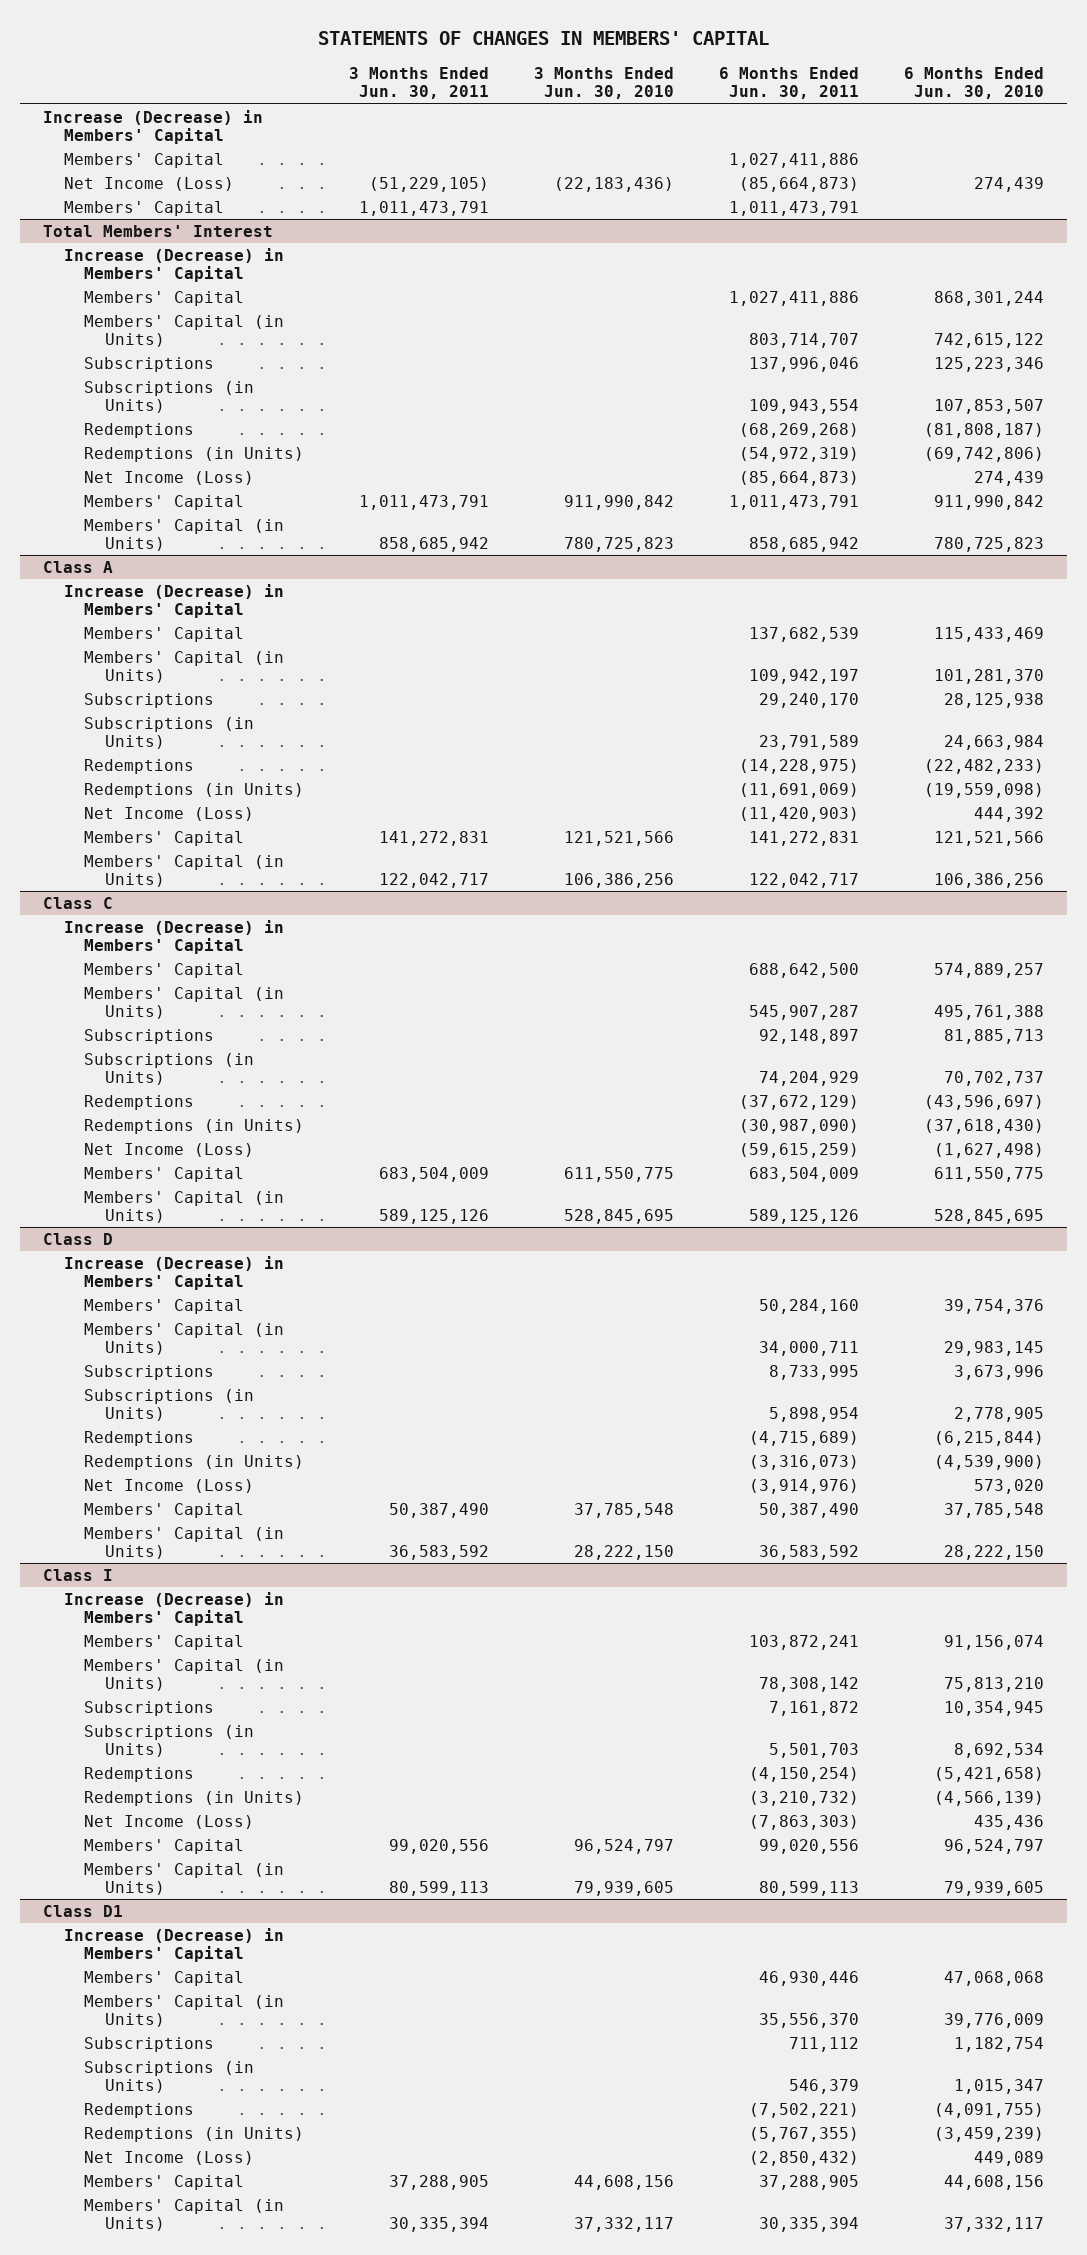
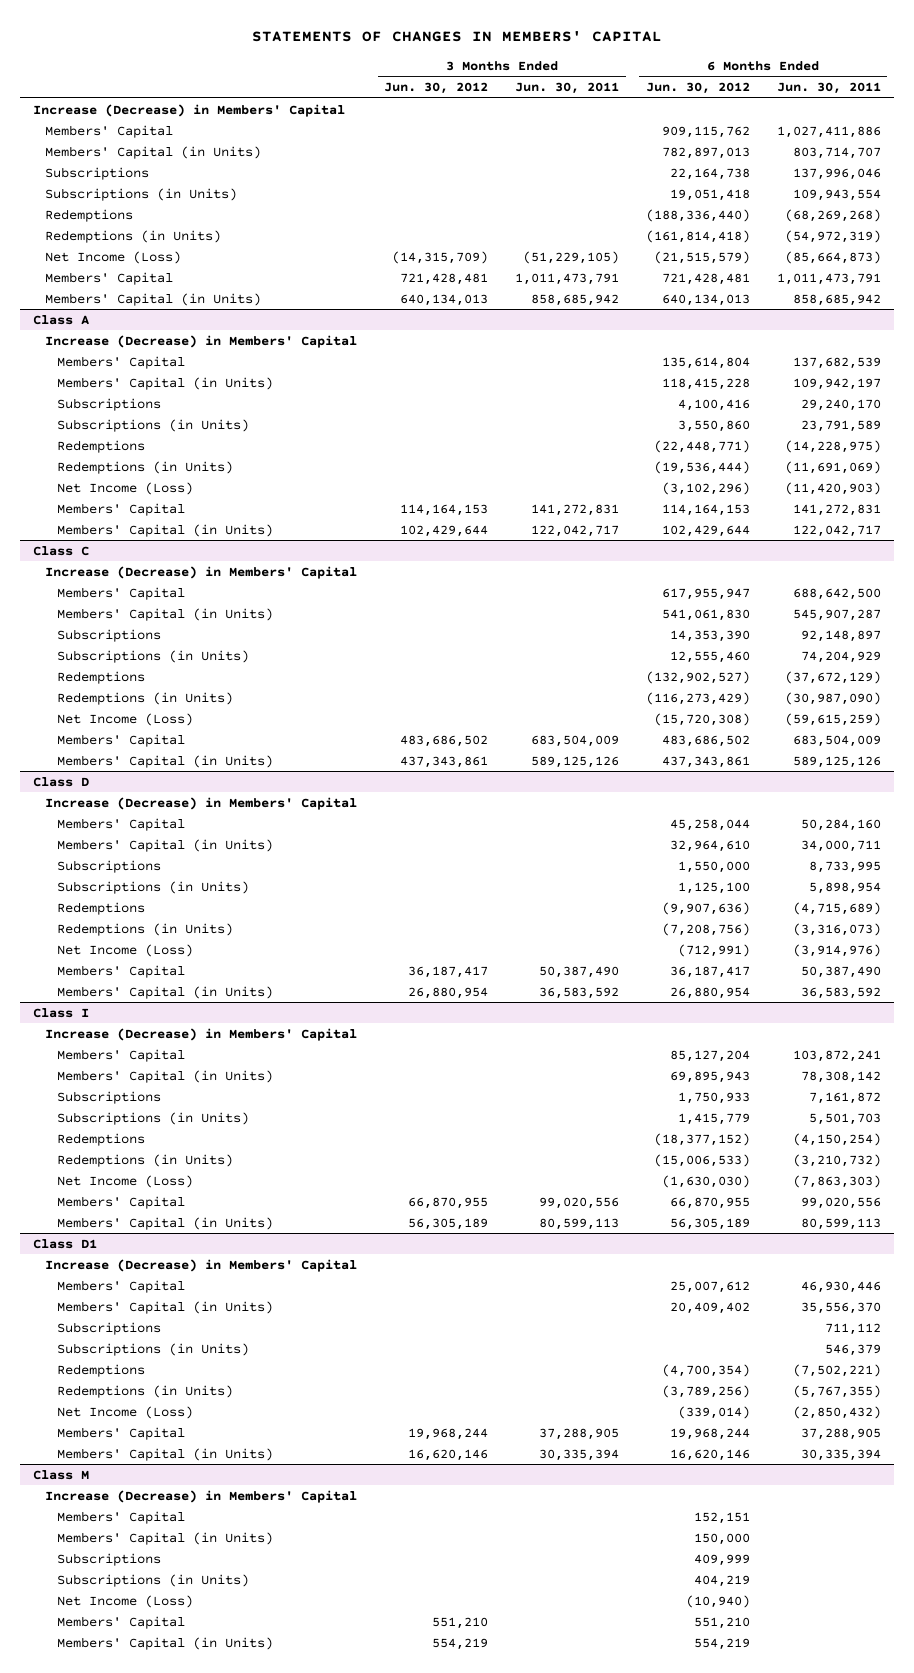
[534,66,675,100] 3 Months Ended Jun. 30, 2010 -> none
[904,66,1045,100] 6 Months Ended Jun. 30, 2010 -> none
none -> [384,82,489,95] Jun. 30, 2012
none -> [645,82,750,95] Jun. 30, 2012
[63,200,224,216] Members' Capital -> none
[42,224,273,237] Total Members' Interest -> none
[63,247,284,283] Increase (Decrease) in Members' Capital -> none
[84,290,245,306] Members' Capital -> none
[84,470,255,485] Net Income (Loss) -> none
[63,176,234,191] Net Income (Loss) -> [45,250,182,264] Net Income (Loss)
none -> [33,1469,90,1480] Class M
none -> [45,1489,358,1503] Increase (Decrease) in Members' Capital
none -> [57,1510,186,1524] Members' Capital
none -> [57,1531,274,1545] Members' Capital (in Units)
none -> [57,1552,162,1566] Subscriptions
none -> [57,1573,250,1587] Subscriptions (in Units)
none -> [57,1594,194,1608] Net Income (Loss)
none -> [57,1615,186,1629] Members' Capital
none -> [57,1636,274,1650] Members' Capital (in Units)

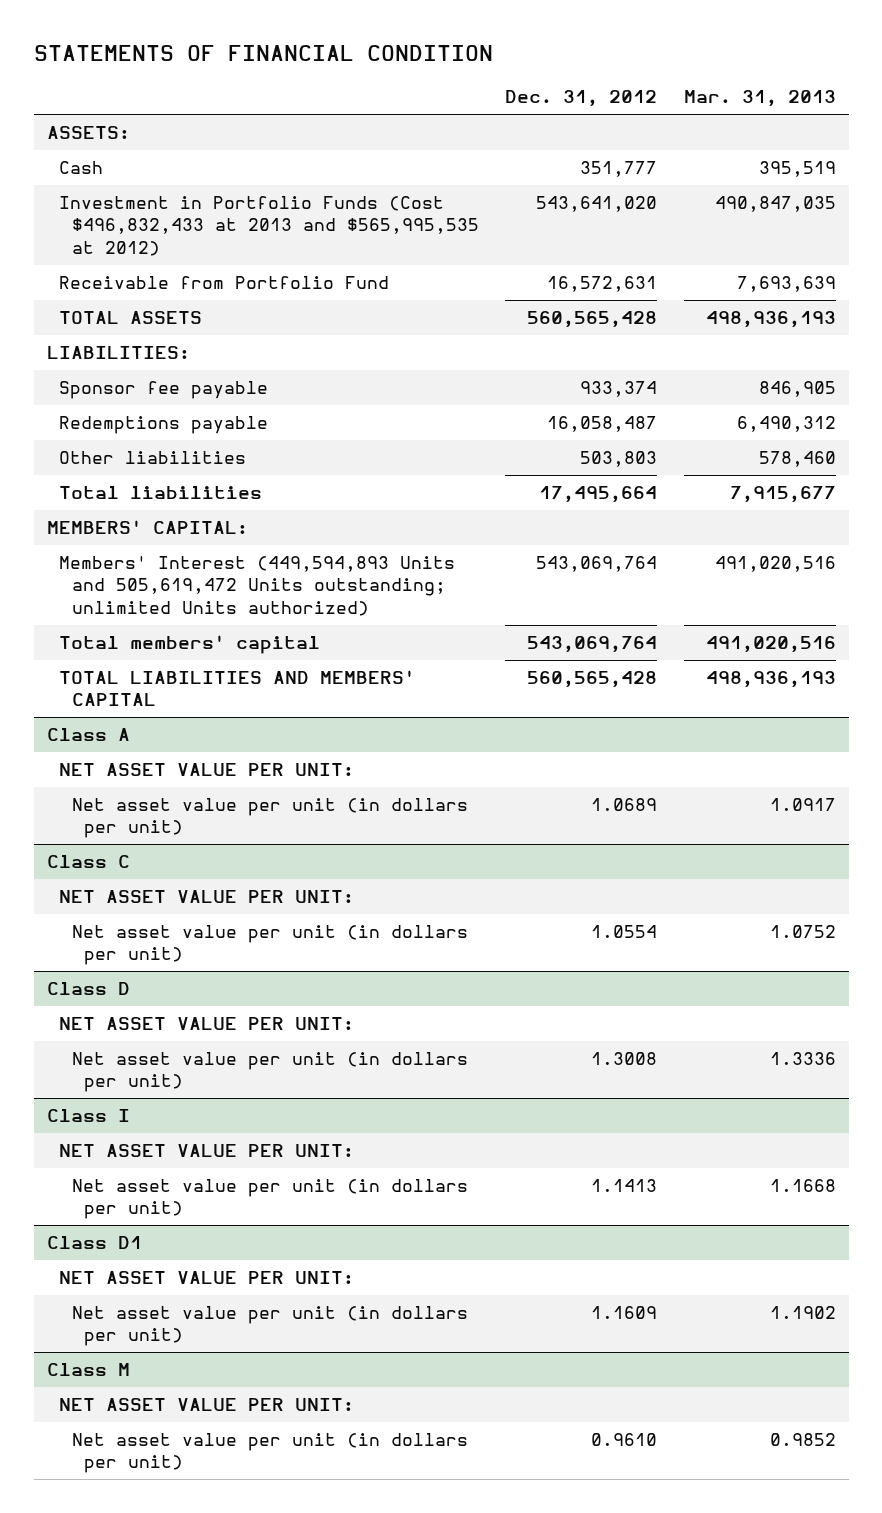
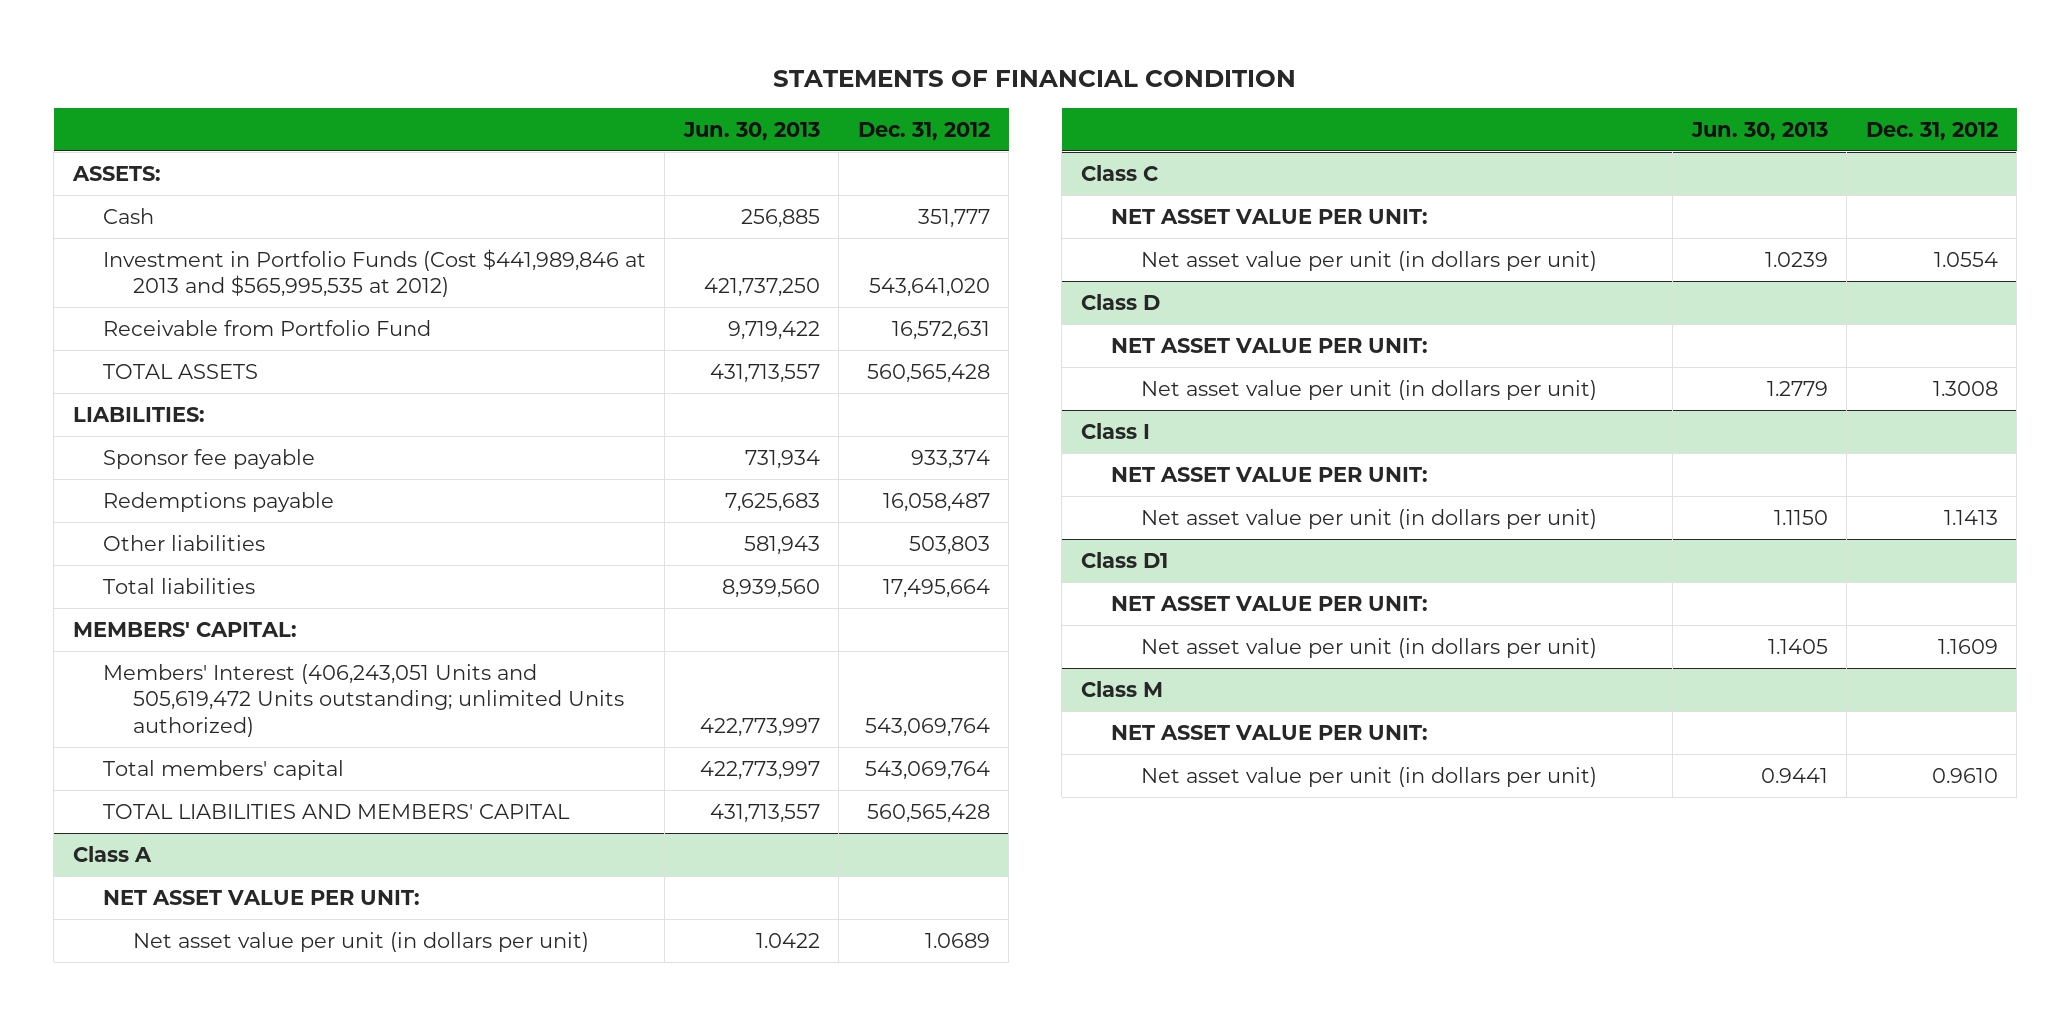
[683,90,836,108] Mar. 31, 2013 -> none
none -> [682,121,820,141] Jun. 30, 2013
[59,196,479,256] Investment in Portfolio Funds (Cost $496,832,433 at 2013 and $565,995,535 at 2012) -> [102,248,646,298] Investment in Portfolio Funds (Cost $441,989,846 at 2013 and $565,995,535 at 2012)
[59,556,456,616] Members' Interest (449,594,893 Units and 505,619,472 Units outstanding; unlimited Units authorized) -> [102,663,625,737] Members' Interest (406,243,051 Units and 505,619,472 Units outstanding; unlimited Units authorized)

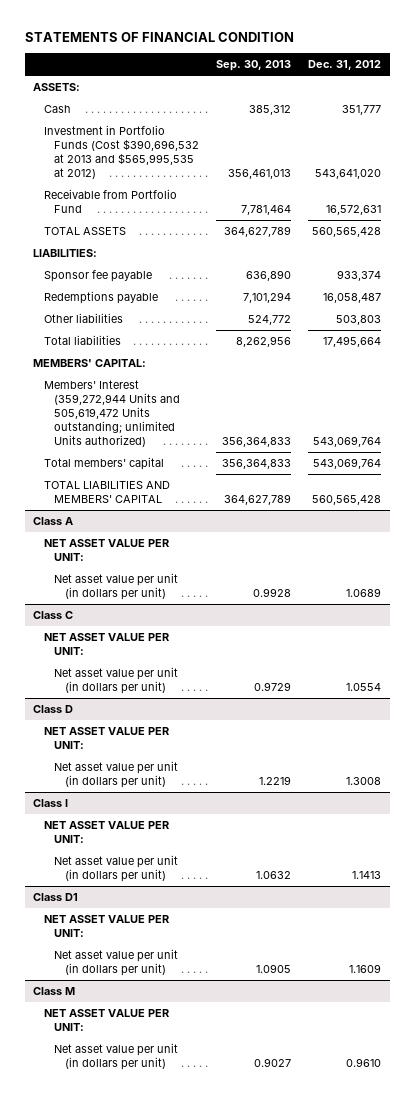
[682,121,820,141] Jun. 30, 2013 -> none
none -> [216,60,292,72] Sep. 30, 2013
[102,248,646,298] Investment in Portfolio Funds (Cost $441,989,846 at 2013 and $565,995,535 at 2012) -> [43,125,200,179] Investment in Portfolio Funds (Cost $390,696,532 at 2013 and $565,995,535 at 2012)
[102,663,625,737] Members' Interest (406,243,051 Units and 505,619,472 Units outstanding; unlimited Units authorized) -> [43,380,181,447] Members' Interest (359,272,944 Units and 505,619,472 Units outstanding; unlimited Units authorized)

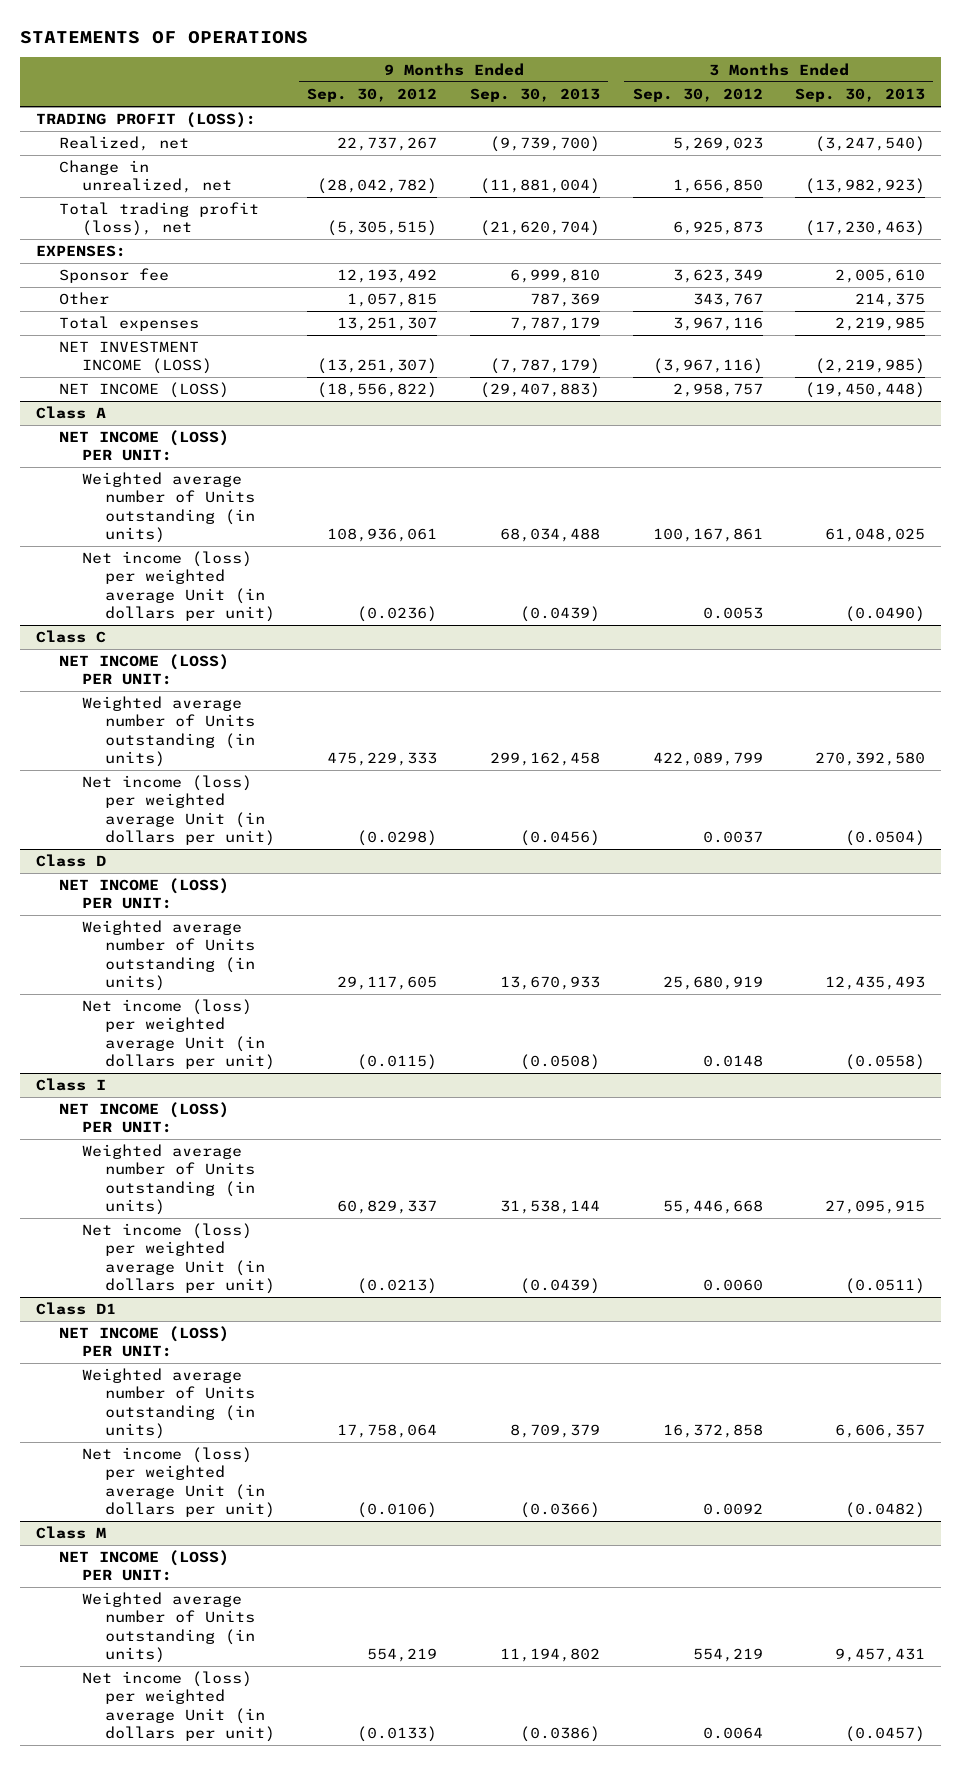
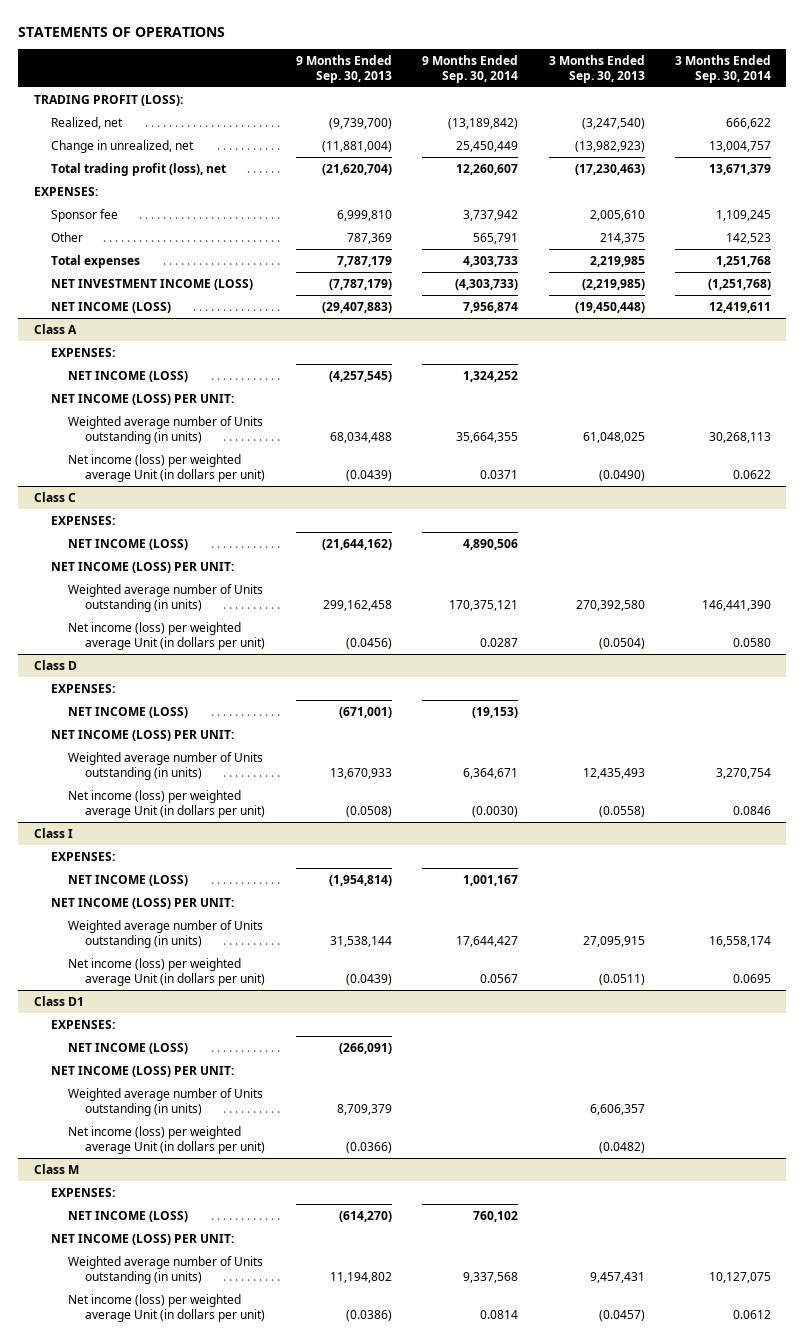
[307,87,438,102] Sep. 30, 2012 -> none
[632,87,763,102] Sep. 30, 2012 -> none
none -> [422,54,519,83] 9 Months Ended Sep. 30, 2014
none -> [675,54,772,83] 3 Months Ended Sep. 30, 2014
none -> [50,347,115,357] EXPENSES:
none -> [67,370,188,382] NET INCOME (LOSS)
none -> [50,515,115,525] EXPENSES:
none -> [67,538,188,550] NET INCOME (LOSS)
none -> [50,683,115,693] EXPENSES:
none -> [67,706,188,718] NET INCOME (LOSS)
none -> [50,851,115,861] EXPENSES:
none -> [67,874,188,886] NET INCOME (LOSS)
none -> [50,1019,115,1029] EXPENSES:
none -> [67,1042,188,1054] NET INCOME (LOSS)
none -> [50,1187,115,1197] EXPENSES:
none -> [67,1210,188,1222] NET INCOME (LOSS)

